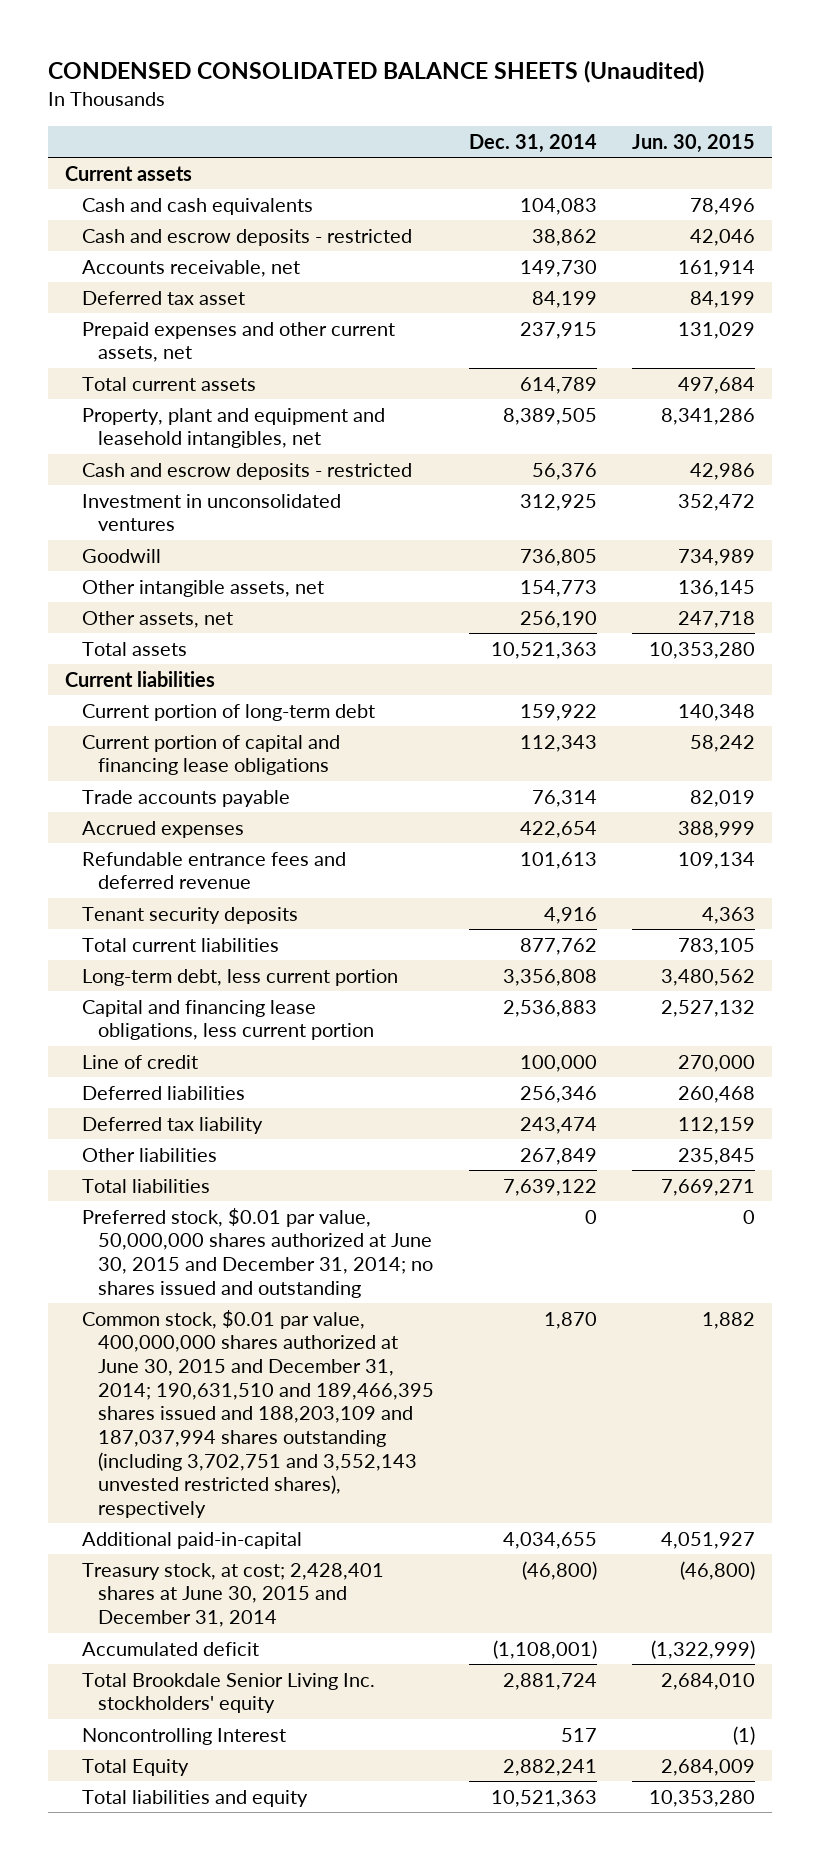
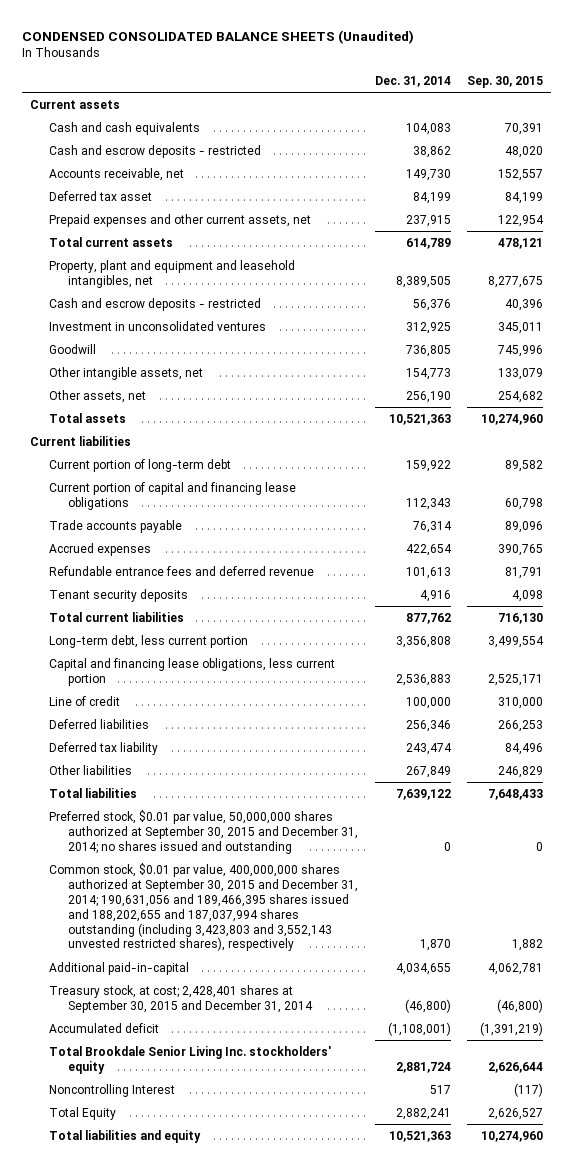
[631,133,755,153] Jun. 30, 2015 -> none
none -> [466,75,543,88] Sep. 30, 2015
[81,1207,433,1298] Preferred stock, $0.01 par value, 50,000,000 shares authorized at June 30, 2015 and December 31, 2014; no shares issued and outstanding -> [49,809,359,854] Preferred stock, $0.01 par value, 50,000,000 shares authorized at September 30, 2015 and December 31, 2014; no shares issued and outstanding
[81,1309,434,1518] Common stock, $0.01 par value, 400,000,000 shares authorized at June 30, 2015 and December 31, 2014; 190,631,510 and 189,466,395 shares issued and 188,203,109 and 187,037,994 shares outstanding (including 3,702,751 and 3,552,143 unvested restricted shares), respectively -> [49,862,359,952] Common stock, $0.01 par value, 400,000,000 shares authorized at September 30, 2015 and December 31, 2014; 190,631,056 and 189,466,395 shares issued and 188,202,655 and 187,037,994 shares outstanding (including 3,423,803 and 3,552,143 unvested restricted shares), respectively
[81,1562,384,1628] Treasury stock, at cost; 2,428,401 shares at June 30, 2015 and December 31, 2014 -> [49,984,314,1013] Treasury stock, at cost; 2,428,401 shares at September 30, 2015 and December 31, 2014

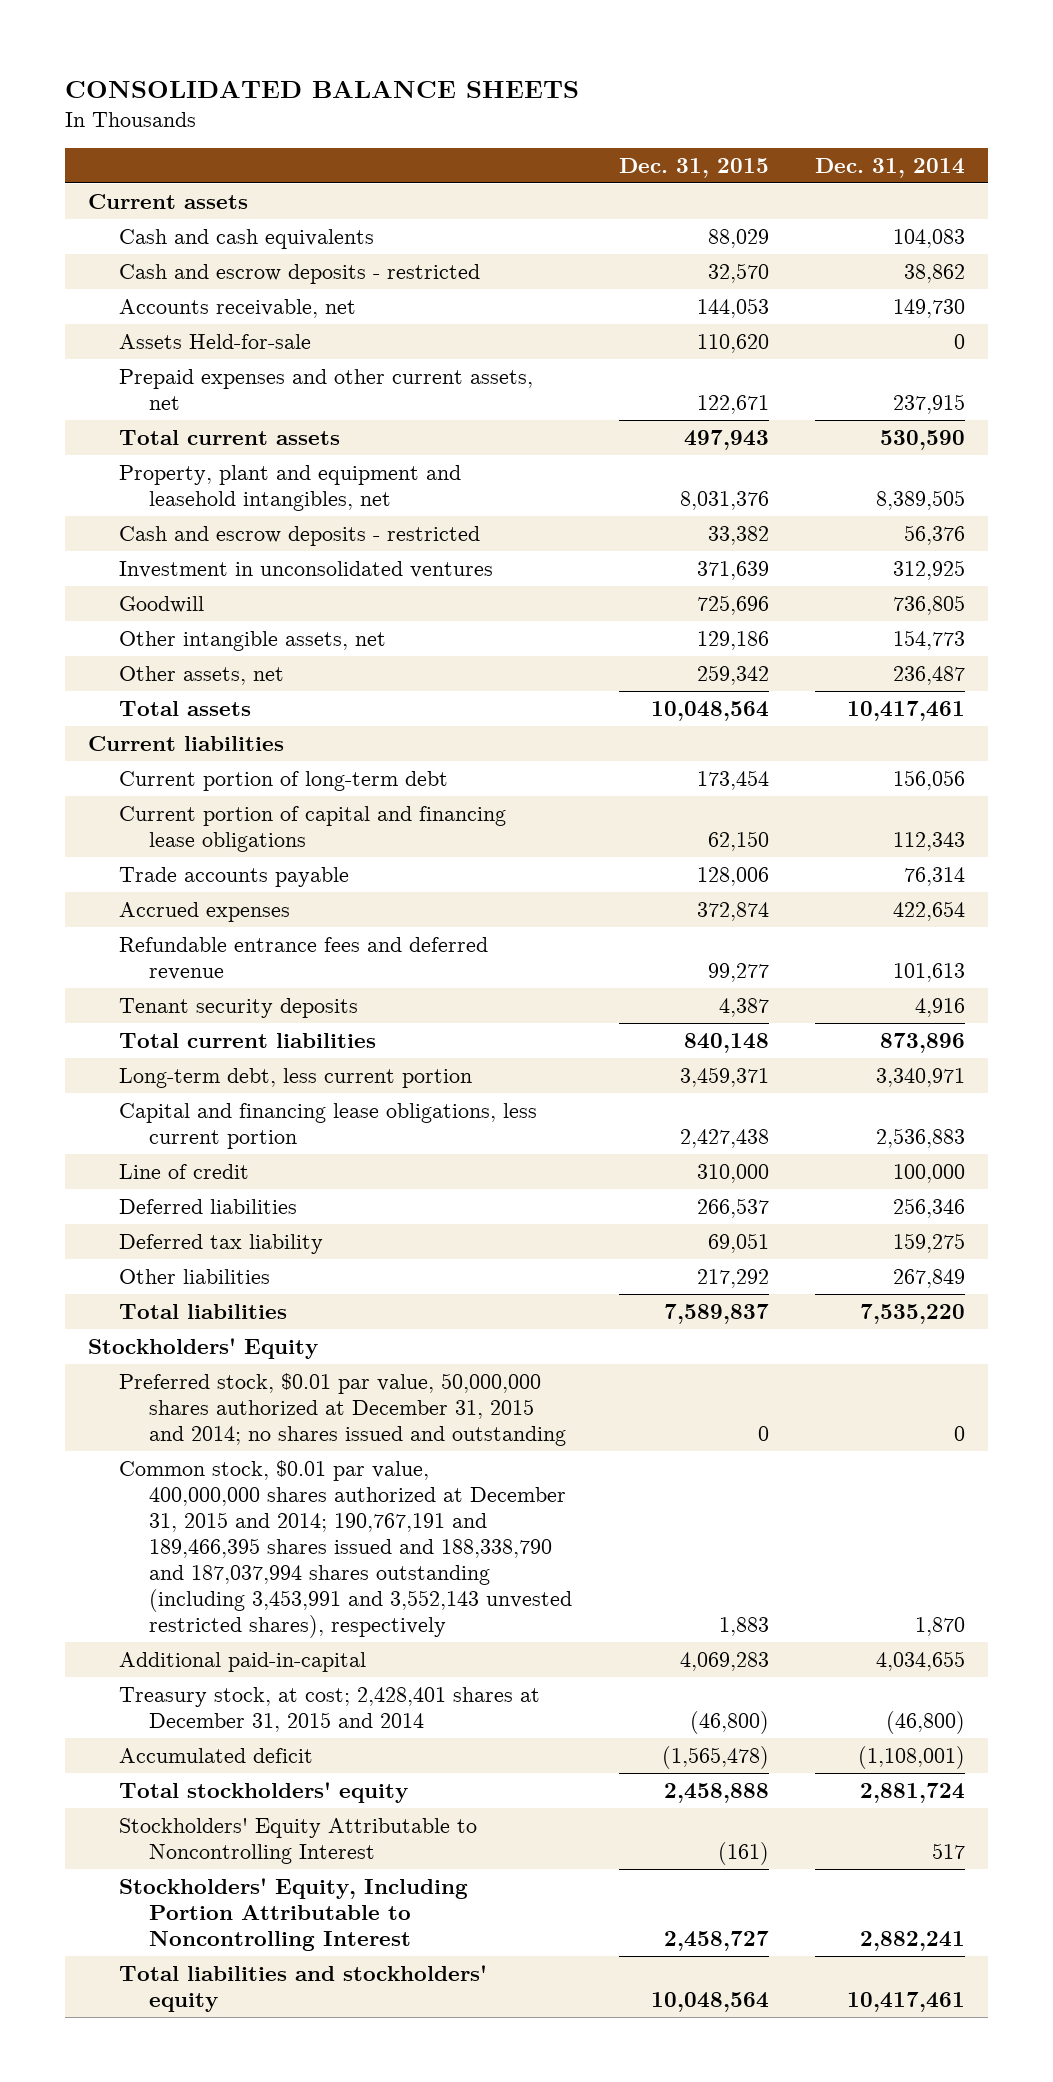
[22,29,415,44] CONDENSED CONSOLIDATED BALANCE SHEETS (Unaudited) -> [64,80,579,98] CONSOLIDATED BALANCE SHEETS
[466,75,543,88] Sep. 30, 2015 -> none
none -> [618,157,769,178] Dec. 31, 2015
[49,190,153,201] Deferred tax asset -> none
none -> [118,333,311,349] Assets Held-for-sale
[405,237,451,249] 614,789 -> [879,429,965,450] 530,590
[405,390,451,403] 256,190 -> [892,665,965,685] 236,487
[388,413,451,425] 10,521,363 -> [846,700,965,721] 10,417,461
[405,459,451,472] 159,922 -> [892,769,965,790] 156,056
[405,612,451,624] 877,762 -> [879,1032,965,1053] 873,896
[395,635,451,648] 3,356,808 -> [875,1067,965,1087] 3,340,971
[405,742,452,755] 243,474 -> [892,1232,965,1253] 159,275
[395,788,451,800] 7,639,122 -> [859,1303,965,1324] 7,535,220
none -> [87,1337,318,1359] Stockholders' Equity
[49,809,359,854] Preferred stock, $0.01 par value, 50,000,000 shares authorized at September 30, 2015 and December 31, 2014; no shares issued and outstanding -> [118,1372,567,1446] Preferred stock, $0.01 par value, 50,000,000 shares authorized at December 31, 2015 and 2014; no shares issued and outstanding
[49,862,359,952] Common stock, $0.01 par value, 400,000,000 shares authorized at September 30, 2015 and December 31, 2014; 190,631,056 and 189,466,395 shares issued and 188,202,655 and 187,037,994 shares outstanding (including 3,423,803 and 3,552,143 unvested restricted shares), respectively -> [118,1459,573,1638] Common stock, $0.01 par value, 400,000,000 shares authorized at December 31, 2015 and 2014; 190,767,191 and 189,466,395 shares issued and 188,338,790 and 187,037,994 shares outstanding (including 3,453,991 and 3,552,143 unvested restricted shares), respectively
[49,984,314,1013] Treasury stock, at cost; 2,428,401 shares at September 30, 2015 and December 31, 2014 -> [118,1686,540,1732] Treasury stock, at cost; 2,428,401 shares at December 31, 2015 and 2014
[49,1045,332,1074] Total Brookdale Senior Living Inc. stockholders' equity -> [118,1781,408,1803] Total stockholders' equity
[49,1083,176,1097] Noncontrolling Interest -> [118,1817,477,1864] Stockholders' Equity Attributable to Noncontrolling Interest
[49,1106,117,1120] Total Equity -> [118,1877,468,1951] Stockholders' Equity, Including Portion Attributable to Noncontrolling Interest
[49,1129,202,1143] Total liabilities and equity -> [118,1964,487,2012] Total liabilities and stockholders' equity
[388,1130,451,1142] 10,521,363 -> [846,1991,965,2012] 10,417,461

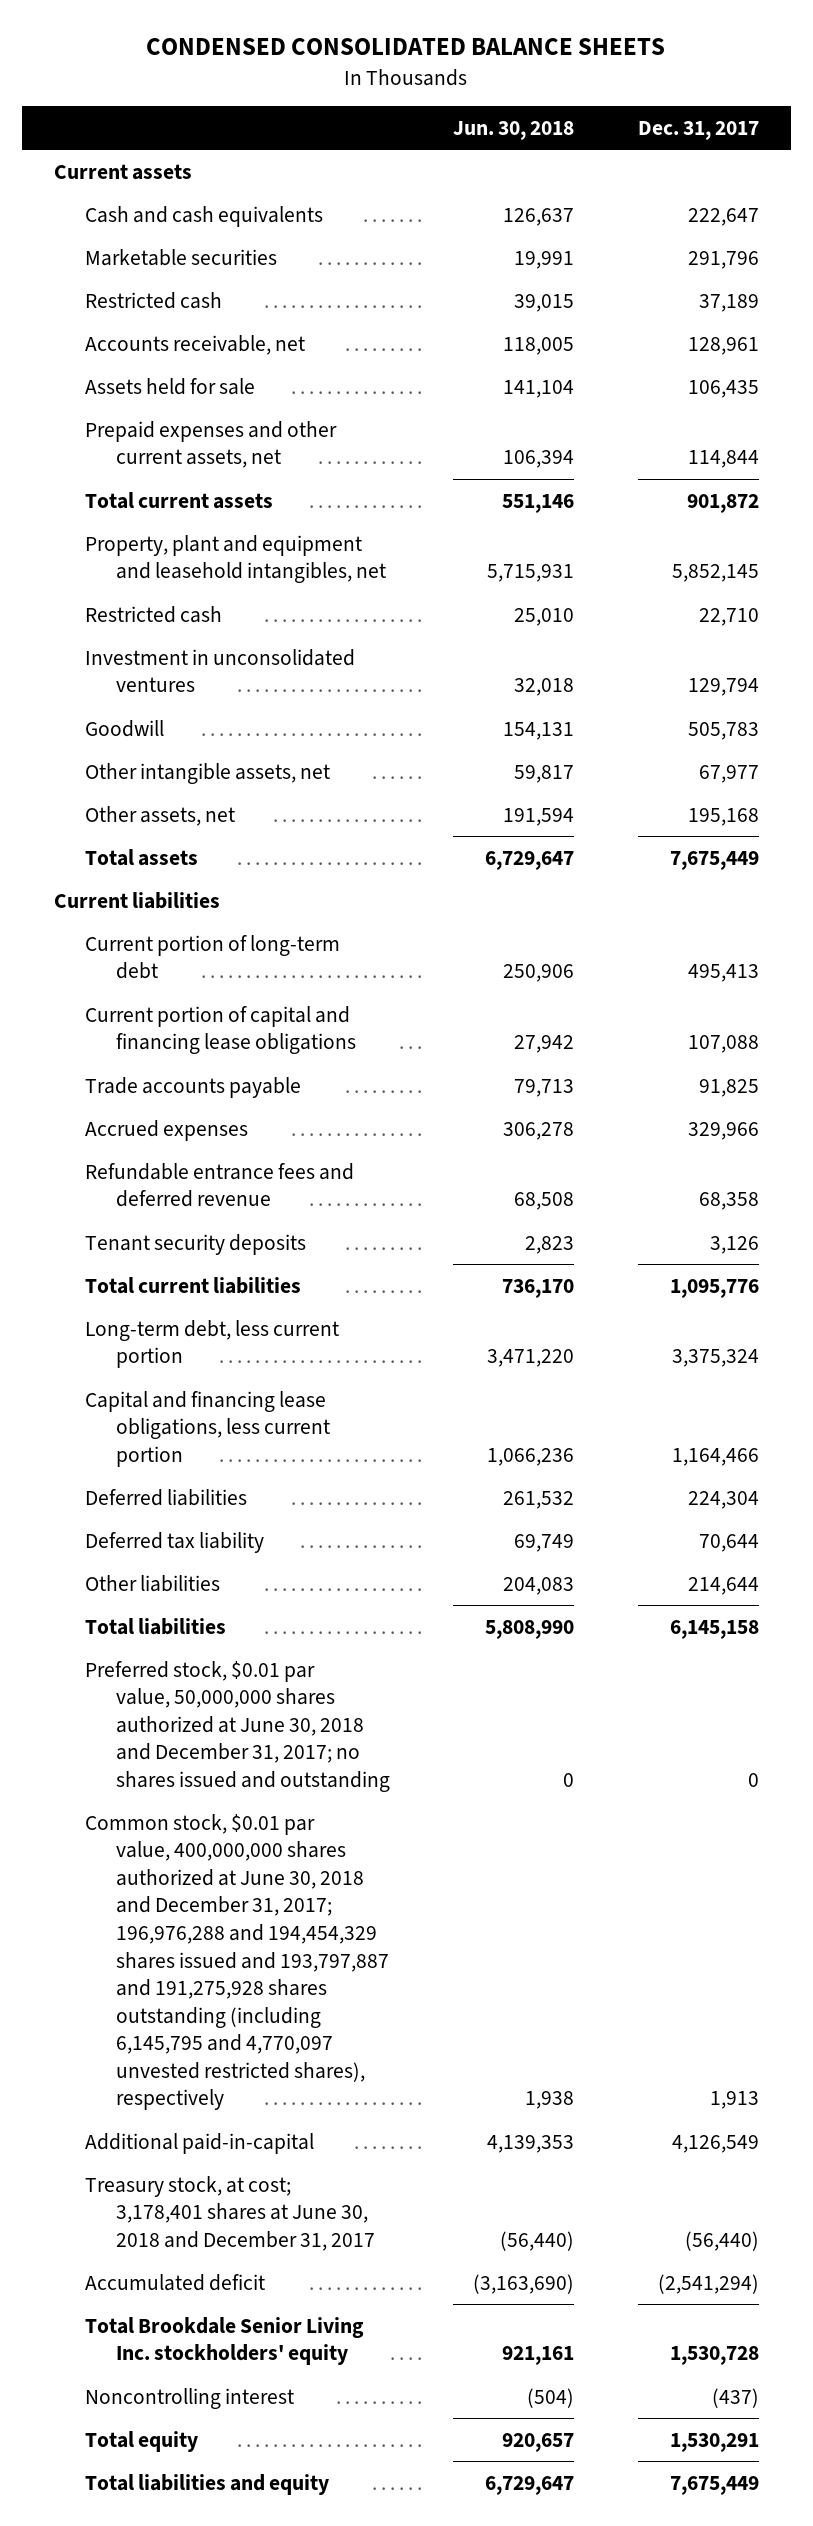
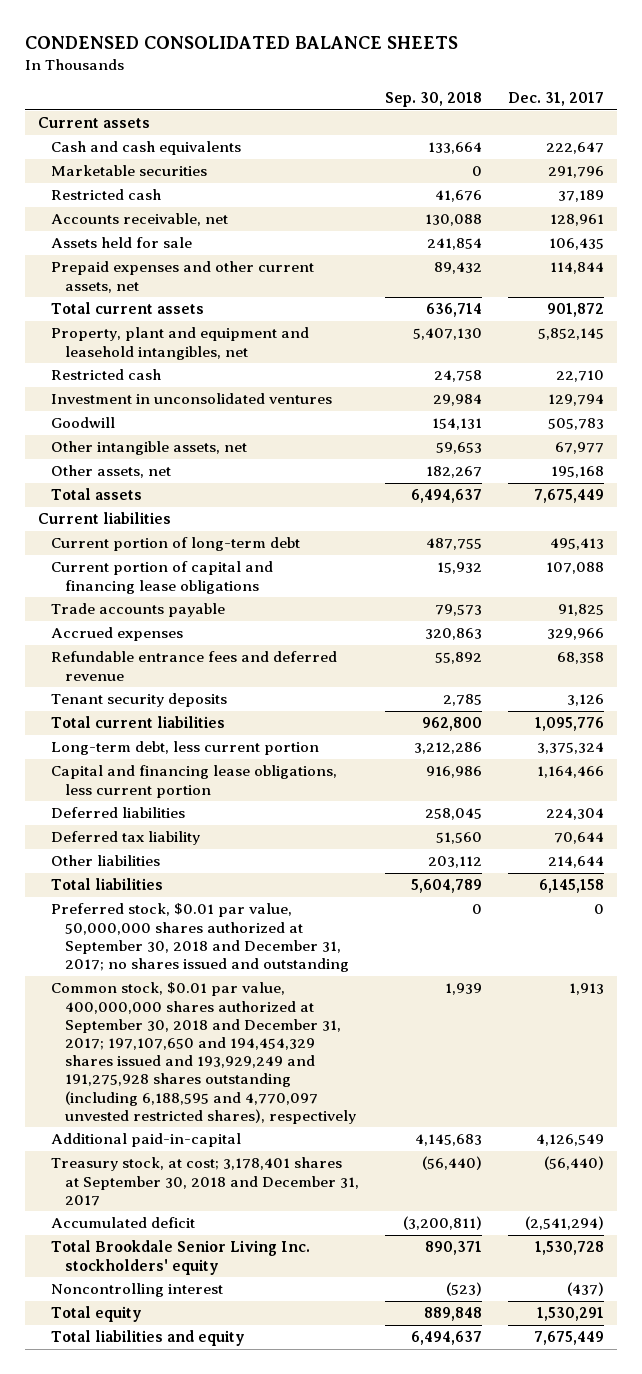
[453,121,575,141] Jun. 30, 2018 -> none
none -> [384,92,482,108] Sep. 30, 2018
[84,1660,390,1792] Preferred stock, $0.01 par value, 50,000,000 shares authorized at June 30, 2018 and December 31, 2017; no shares issued and outstanding -> [51,903,349,972] Preferred stock, $0.01 par value, 50,000,000 shares authorized at September 30, 2018 and December 31, 2017; no shares issued and outstanding
[84,1813,389,2111] Common stock, $0.01 par value, 400,000,000 shares authorized at June 30, 2018 and December 31, 2017; 196,976,288 and 194,454,329 shares issued and 193,797,887 and 191,275,928 shares outstanding (including 6,145,795 and 4,770,097 unvested restricted shares), respectively -> [51,982,356,1124] Common stock, $0.01 par value, 400,000,000 shares authorized at September 30, 2018 and December 31, 2017; 197,107,650 and 194,454,329 shares issued and 193,929,249 and 191,275,928 shares outstanding (including 6,188,595 and 4,770,097 unvested restricted shares), respectively
[84,2175,375,2251] Treasury stock, at cost; 3,178,401 shares at June 30, 2018 and December 31, 2017 -> [51,1157,359,1206] Treasury stock, at cost; 3,178,401 shares at September 30, 2018 and December 31, 2017

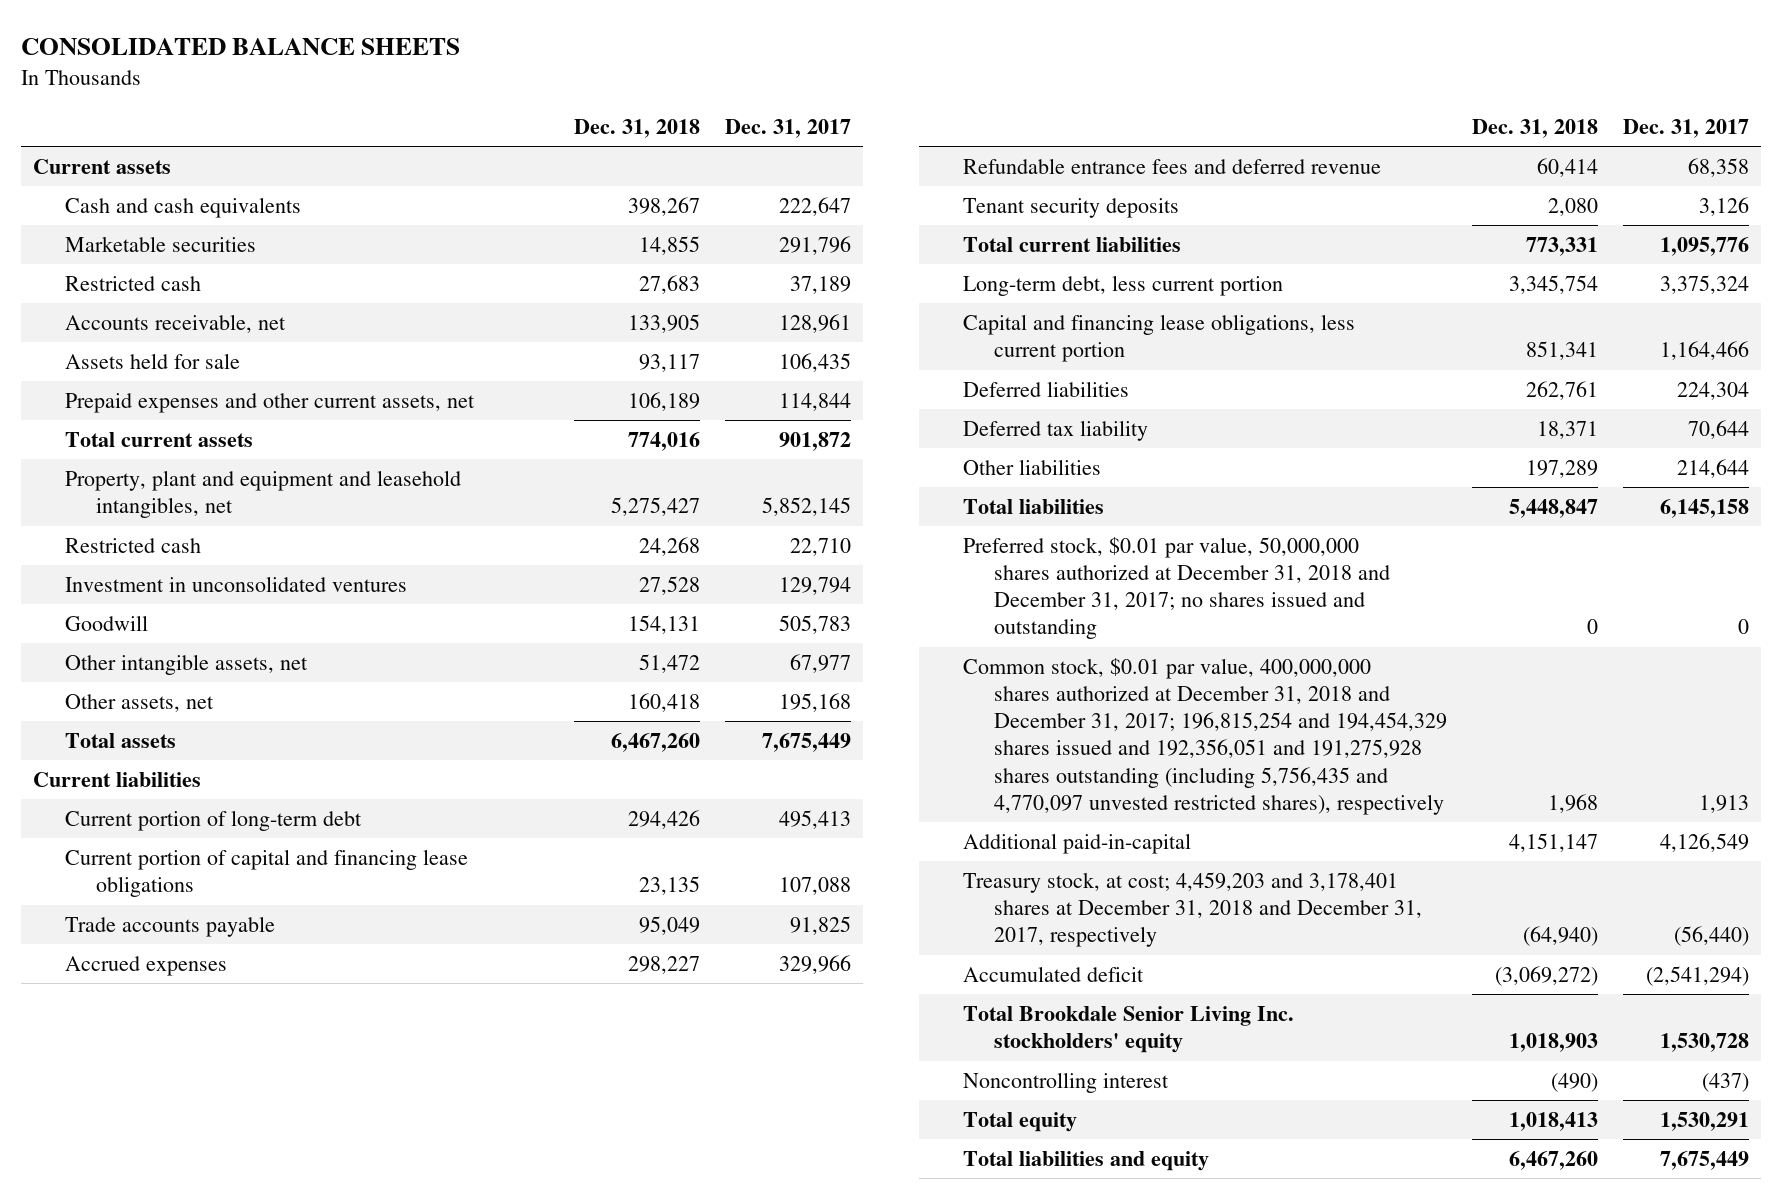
[24,35,458,49] CONDENSED CONSOLIDATED BALANCE SHEETS -> [20,37,460,55] CONSOLIDATED BALANCE SHEETS
[384,92,482,108] Sep. 30, 2018 -> none
none -> [573,118,700,138] Dec. 31, 2018
[51,903,349,972] Preferred stock, $0.01 par value, 50,000,000 shares authorized at September 30, 2018 and December 31, 2017; no shares issued and outstanding -> [962,536,1391,640] Preferred stock, $0.01 par value, 50,000,000 shares authorized at December 31, 2018 and December 31, 2017; no shares issued and outstanding
[51,982,356,1124] Common stock, $0.01 par value, 400,000,000 shares authorized at September 30, 2018 and December 31, 2017; 197,107,650 and 194,454,329 shares issued and 193,929,249 and 191,275,928 shares outstanding (including 6,188,595 and 4,770,097 unvested restricted shares), respectively -> [962,657,1448,815] Common stock, $0.01 par value, 400,000,000 shares authorized at December 31, 2018 and December 31, 2017; 196,815,254 and 194,454,329 shares issued and 192,356,051 and 191,275,928 shares outstanding (including 5,756,435 and 4,770,097 unvested restricted shares), respectively
[51,1157,359,1206] Treasury stock, at cost; 3,178,401 shares at September 30, 2018 and December 31, 2017 -> [962,871,1423,948] Treasury stock, at cost; 4,459,203 and 3,178,401 shares at December 31, 2018 and December 31, 2017, respectively

